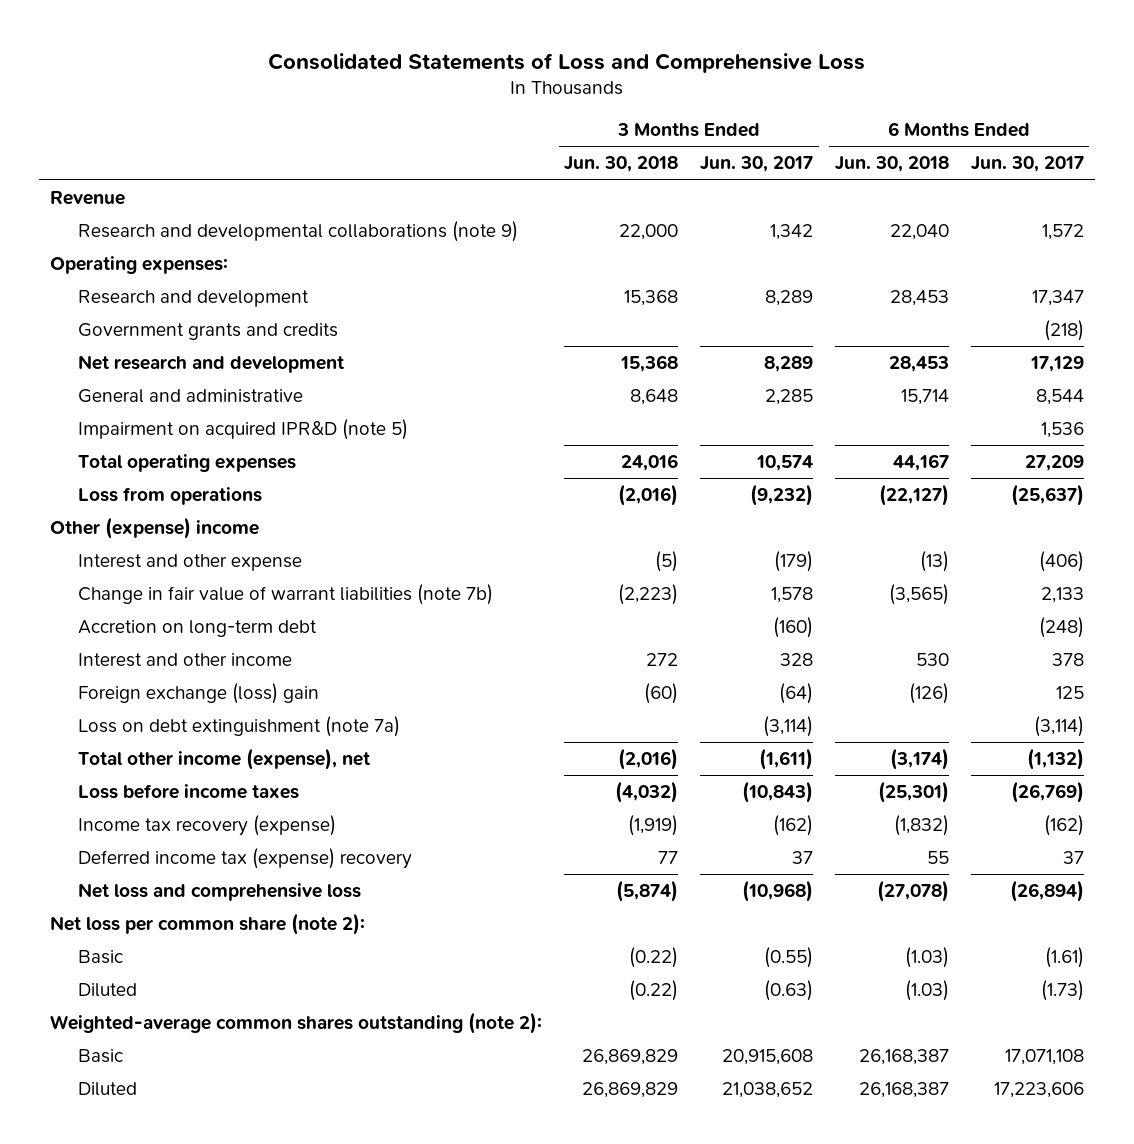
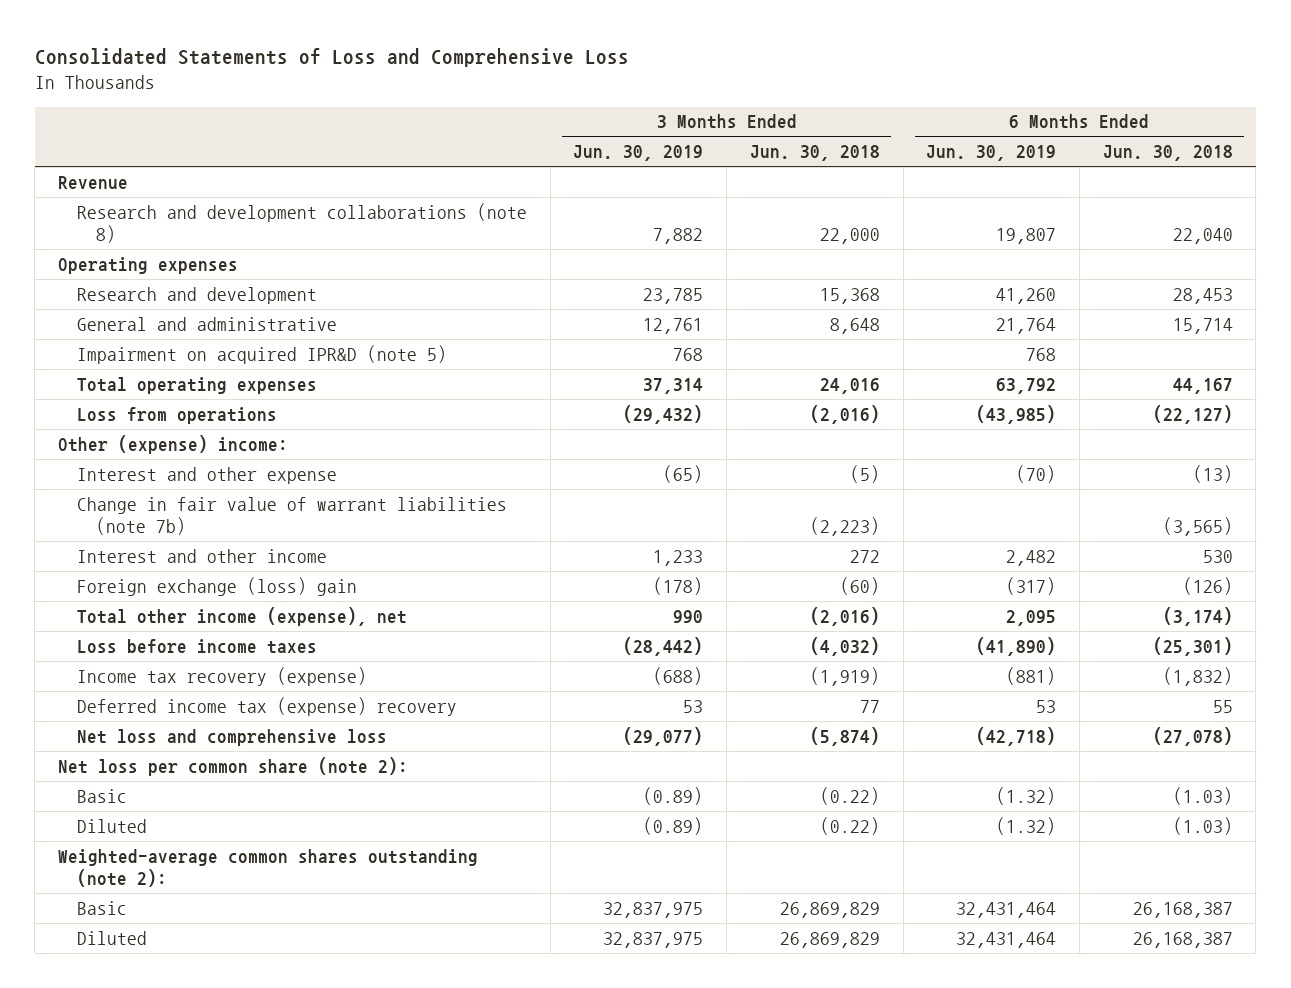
[700,156,814,173] Jun. 30, 2017 -> none
[970,156,1084,173] Jun. 30, 2017 -> none
none -> [573,145,704,162] Jun. 30, 2019
none -> [926,145,1057,162] Jun. 30, 2019
[77,220,518,242] Research and developmental collaborations (note 9) -> [76,202,527,243] Research and development collaborations (note 8)
[50,255,229,274] Operating expenses: -> [57,256,238,274] Operating expenses
[77,322,338,340] Government grants and credits -> none
[77,354,344,373] Net research and development -> none
[50,516,260,539] Other (expense) income -> [57,434,288,454] Other (expense) income:
[77,619,317,637] Accretion on long-term debt -> none
[77,715,400,737] Loss on debt extinguishment (note 7a) -> none

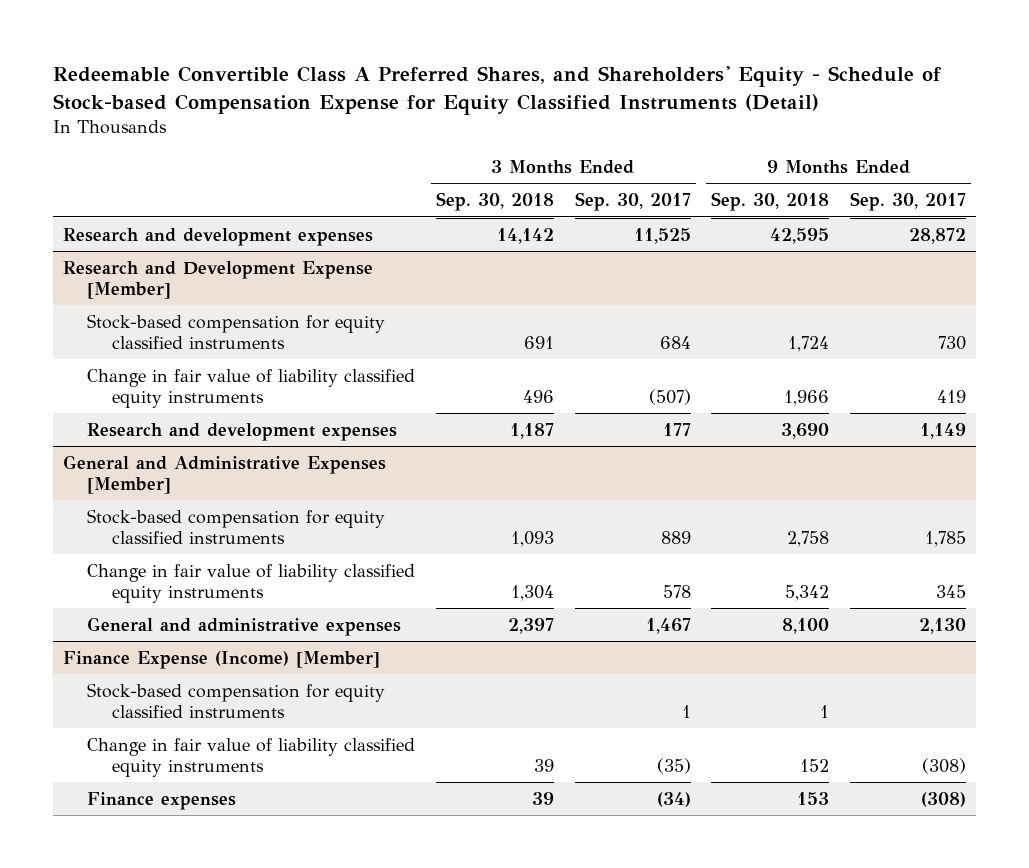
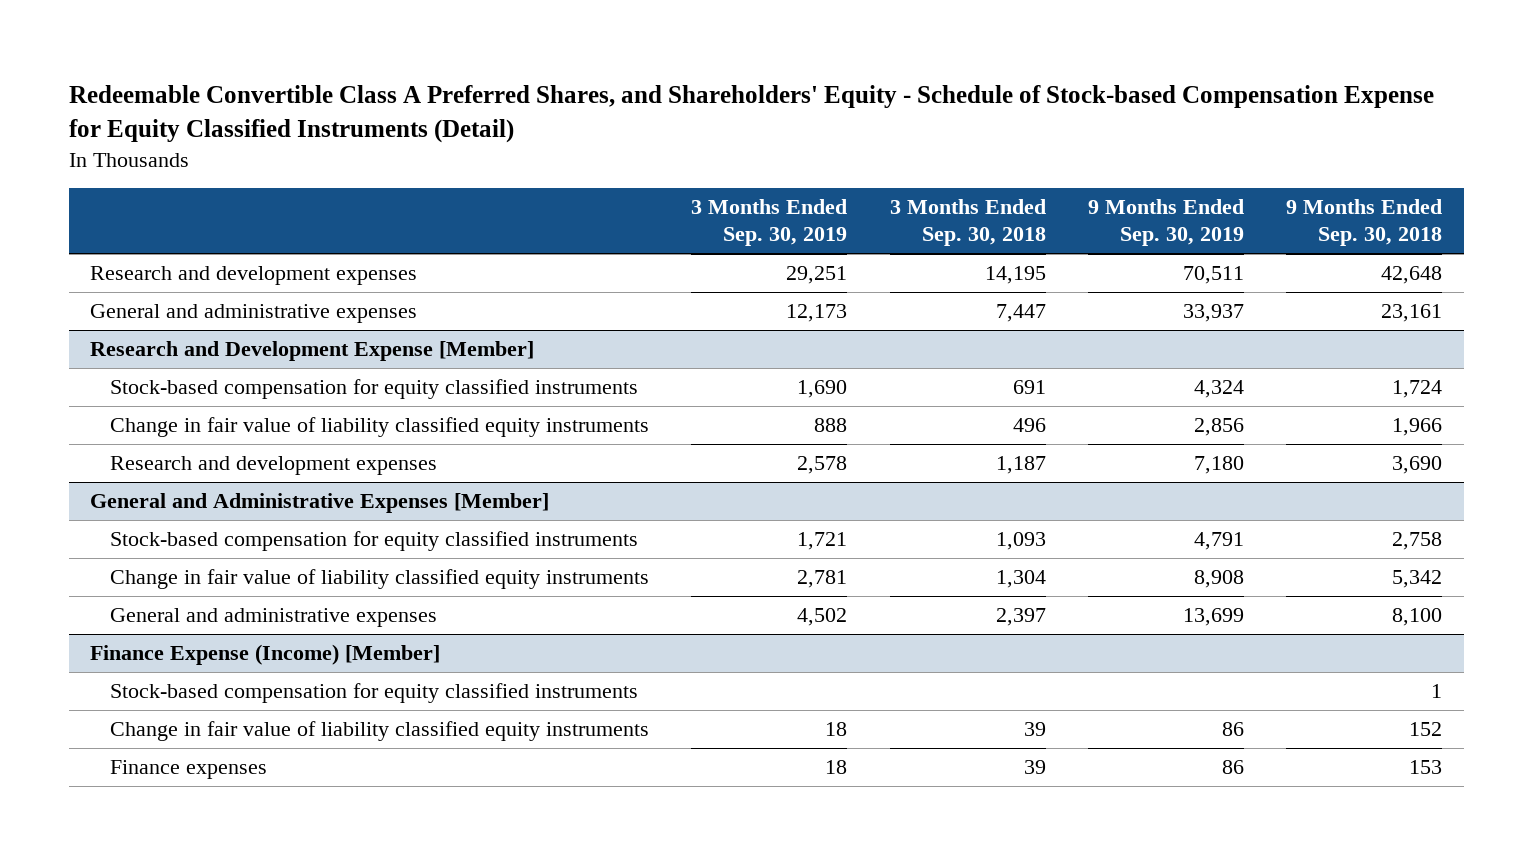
[574,192,691,212] Sep. 30, 2017 -> none
[850,192,967,212] Sep. 30, 2017 -> none
none -> [691,199,848,247] 3 Months Ended Sep. 30, 2019
none -> [1088,199,1245,247] 9 Months Ended Sep. 30, 2019
[497,227,555,244] 14,142 -> [984,265,1046,284] 14,195
[770,227,830,244] 42,595 -> [1381,265,1443,284] 42,648
none -> [90,303,418,323] General and administrative expenses

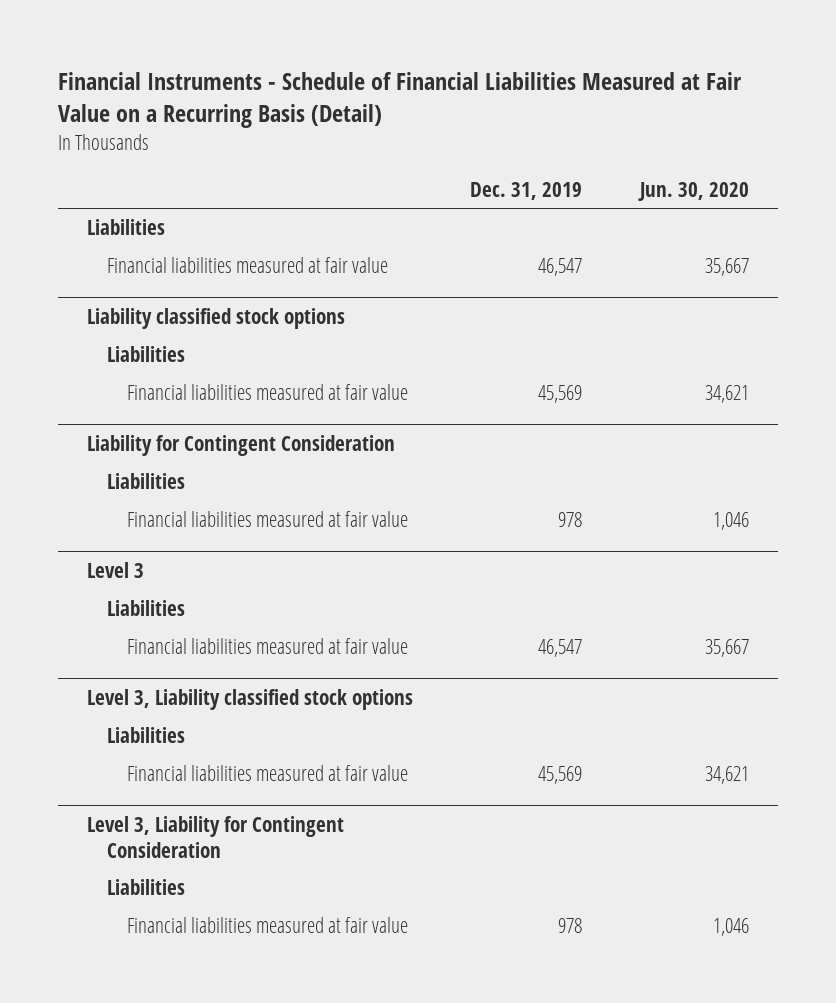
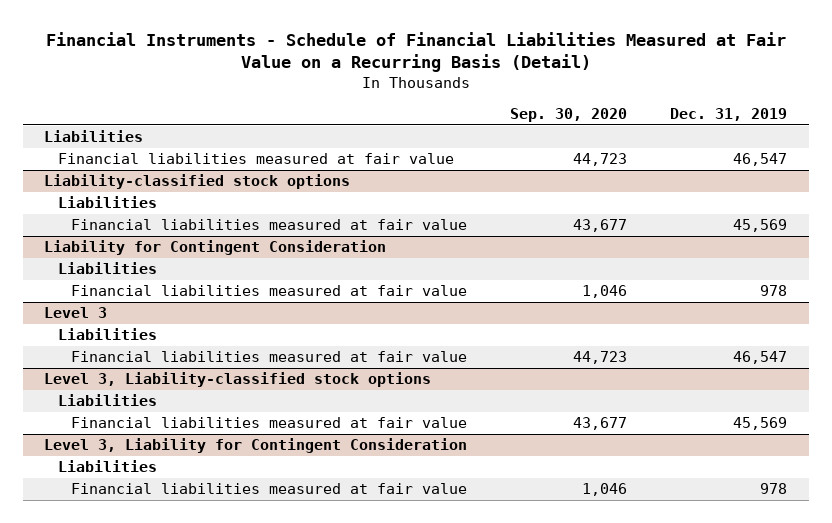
[638,181,750,201] Jun. 30, 2020 -> none
none -> [510,108,628,123] Sep. 30, 2020
[86,308,345,330] Liability classified stock options -> [44,174,351,190] Liability-classified stock options
[86,689,413,711] Level 3, Liability classified stock options -> [44,372,432,388] Level 3, Liability-classified stock options

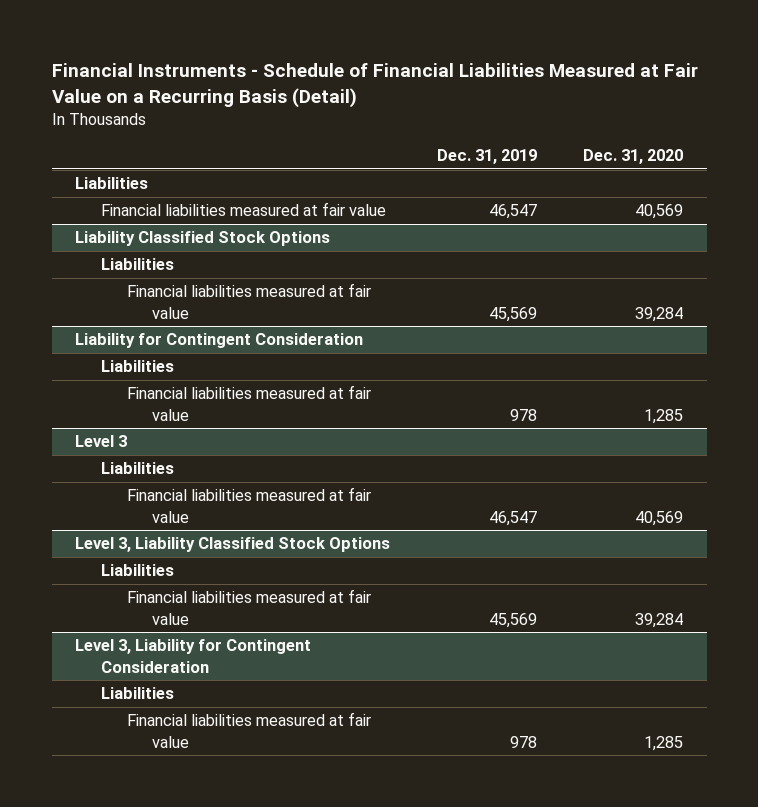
[510,108,628,123] Sep. 30, 2020 -> none
none -> [583,149,684,165] Dec. 31, 2020
[44,174,351,190] Liability-classified stock options -> [75,231,331,247] Liability Classified Stock Options
[44,372,432,388] Level 3, Liability-classified stock options -> [75,537,391,553] Level 3, Liability Classified Stock Options

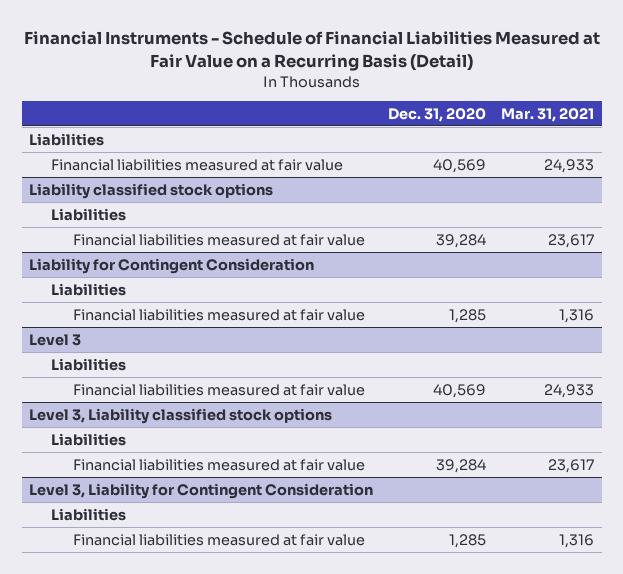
[436,149,537,165] Dec. 31, 2019 -> none
none -> [501,107,595,122] Mar. 31, 2021
[75,231,331,247] Liability Classified Stock Options -> [29,182,274,199] Liability classified stock options
[75,537,391,553] Level 3, Liability Classified Stock Options -> [29,407,333,424] Level 3, Liability classified stock options

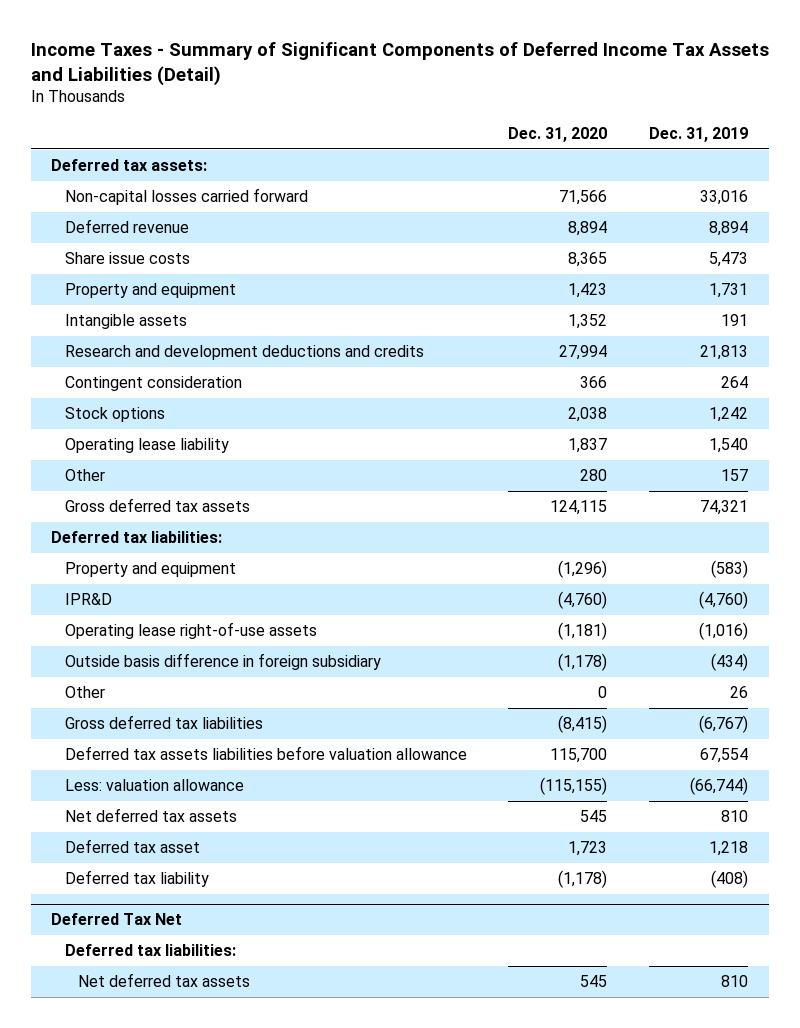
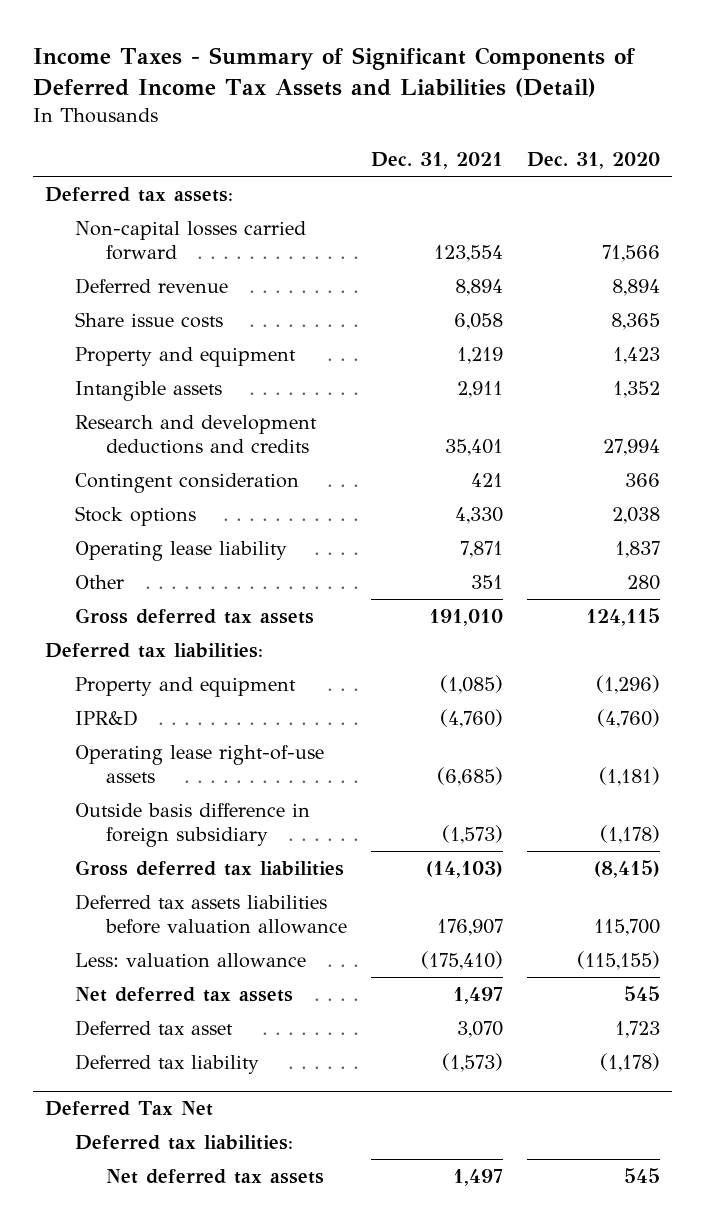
[649,127,749,143] Dec. 31, 2019 -> none
none -> [370,152,503,170] Dec. 31, 2021
[64,685,105,698] Other -> none

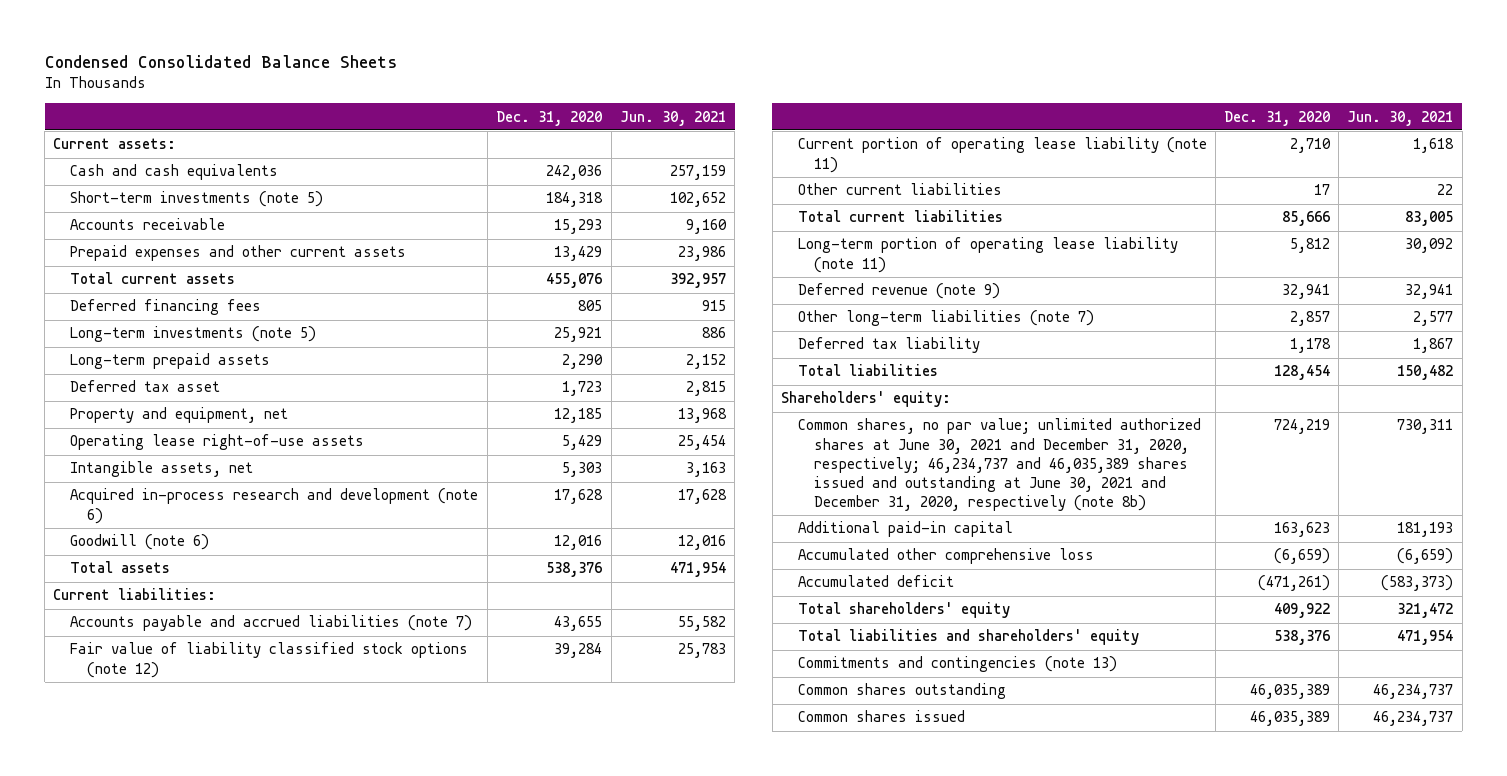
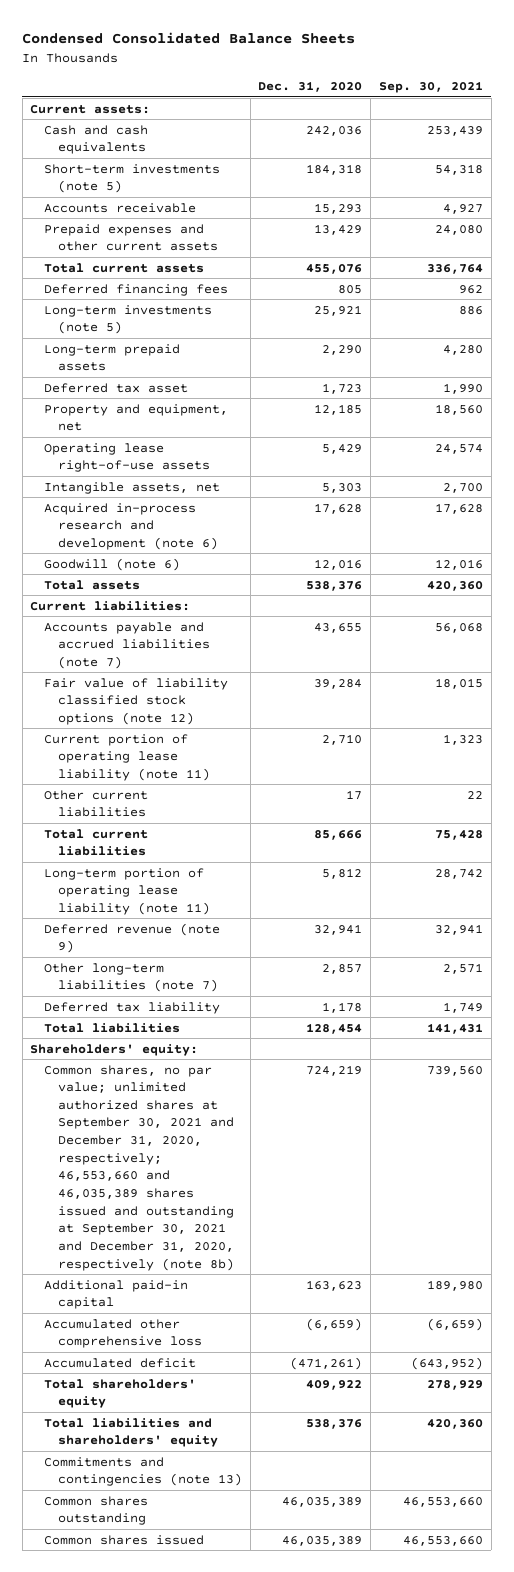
[619,110,726,126] Jun. 30, 2021 -> none
none -> [379,81,484,94] Sep. 30, 2021
[797,418,1201,512] Common shares, no par value; unlimited authorized shares at June 30, 2021 and December 31, 2020, respectively; 46,234,737 and 46,035,389 shares issued and outstanding at June 30, 2021 and December 31, 2020, respectively (note 8b) -> [44,1064,234,1271] Common shares, no par value; unlimited authorized shares at September 30, 2021 and December 31, 2020, respectively; 46,553,660 and 46,035,389 shares issued and outstanding at September 30, 2021 and December 31, 2020, respectively (note 8b)

